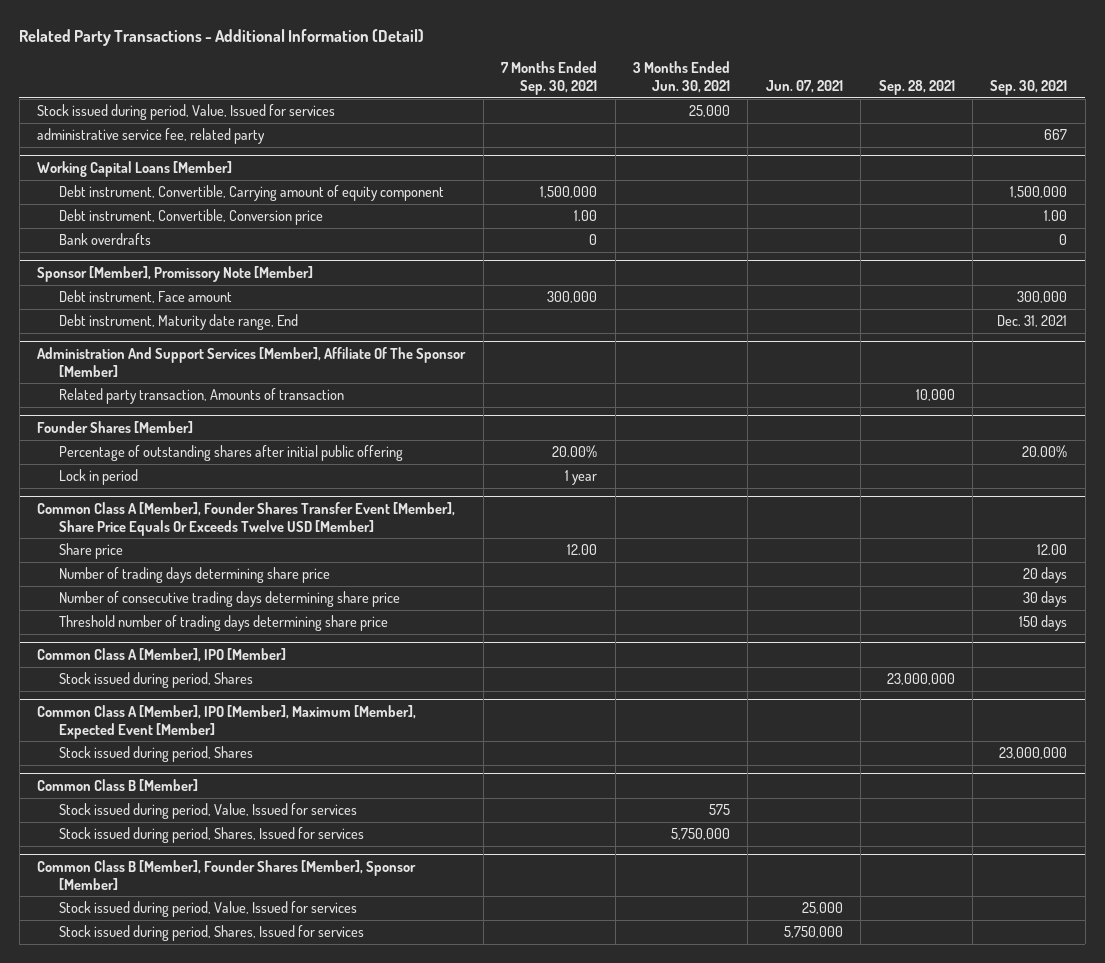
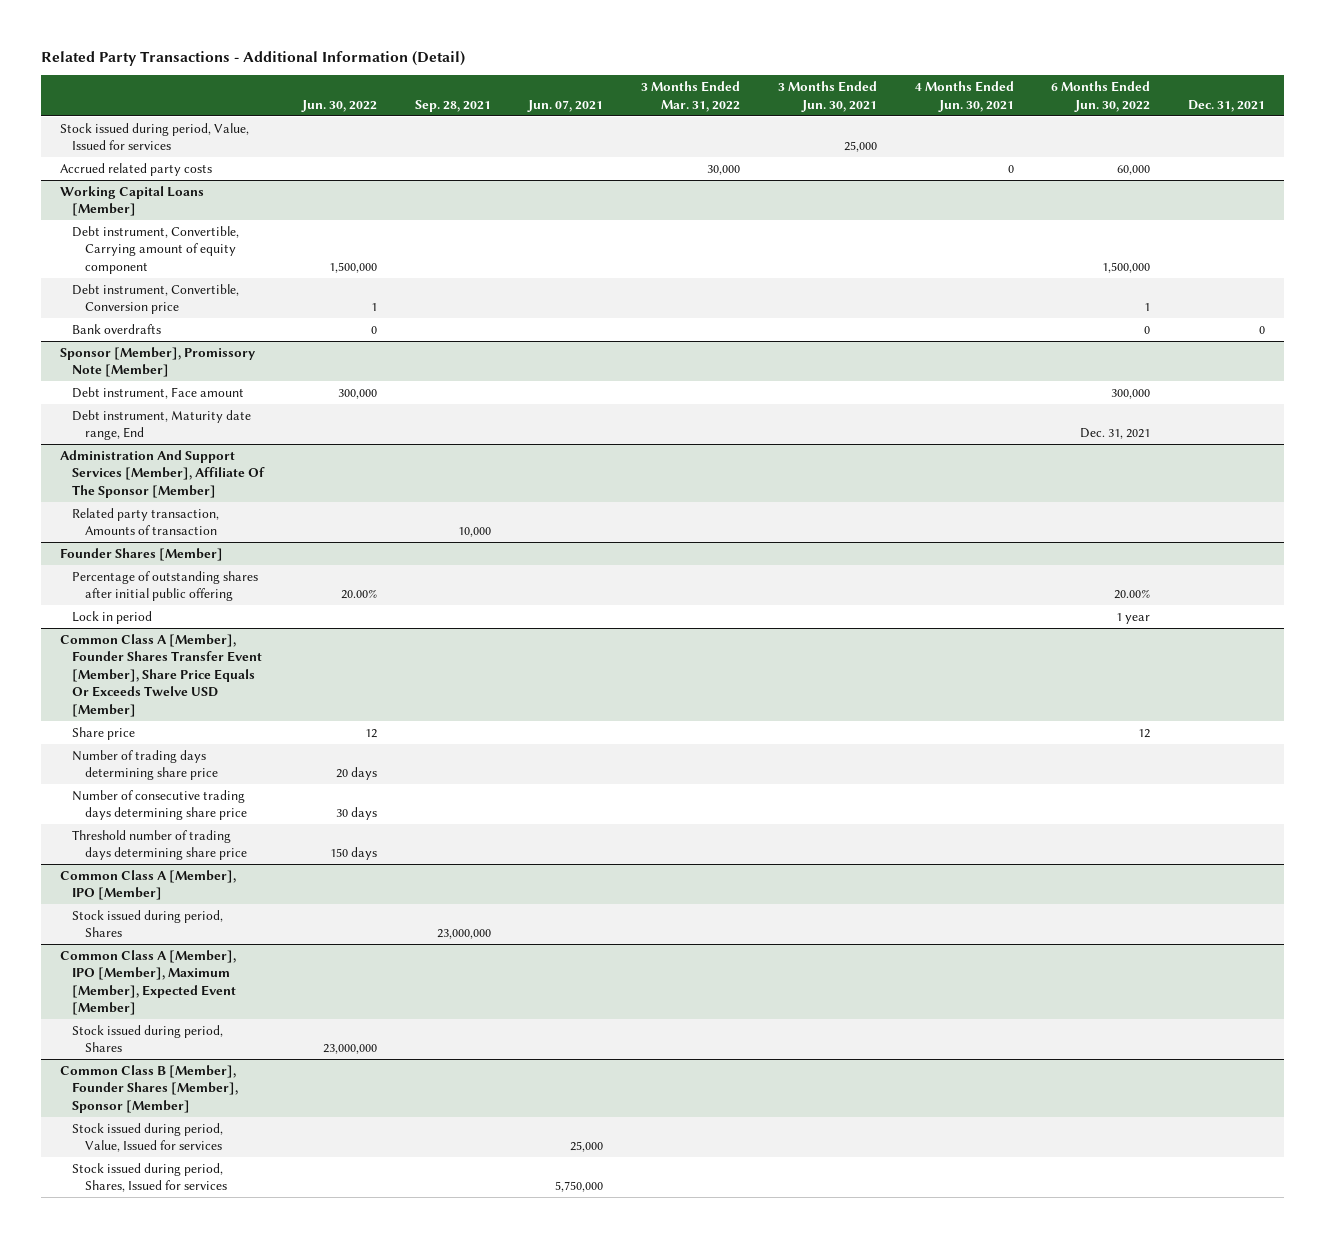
[501,61,598,95] 7 Months Ended Sep. 30, 2021 -> none
[990,79,1068,95] Sep. 30, 2021 -> none
none -> [300,99,377,112] Jun. 30, 2022
none -> [641,81,741,112] 3 Months Ended Mar. 31, 2022
none -> [914,81,1014,112] 4 Months Ended Jun. 30, 2021
none -> [1051,81,1151,112] 6 Months Ended Jun. 30, 2022
none -> [1188,99,1266,112] Dec. 31, 2021
[37,128,266,145] administrative service fee, related party -> none
none -> [59,162,212,176] Accrued related party costs
[37,778,199,791] Common Class B [Member] -> none
[59,803,358,820] Stock issued during period, Value, Issued for services -> none
[59,827,365,844] Stock issued during period, Shares, Issued for services -> none

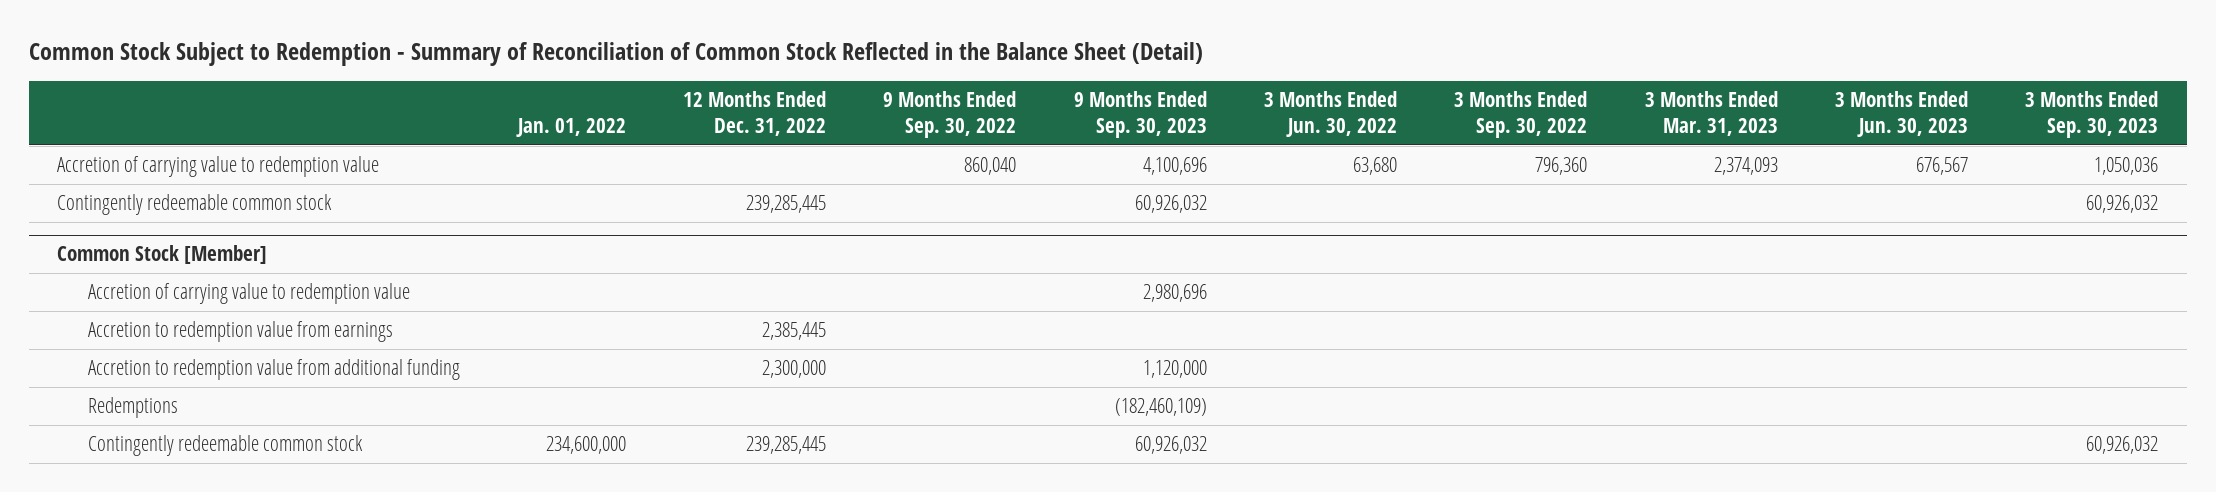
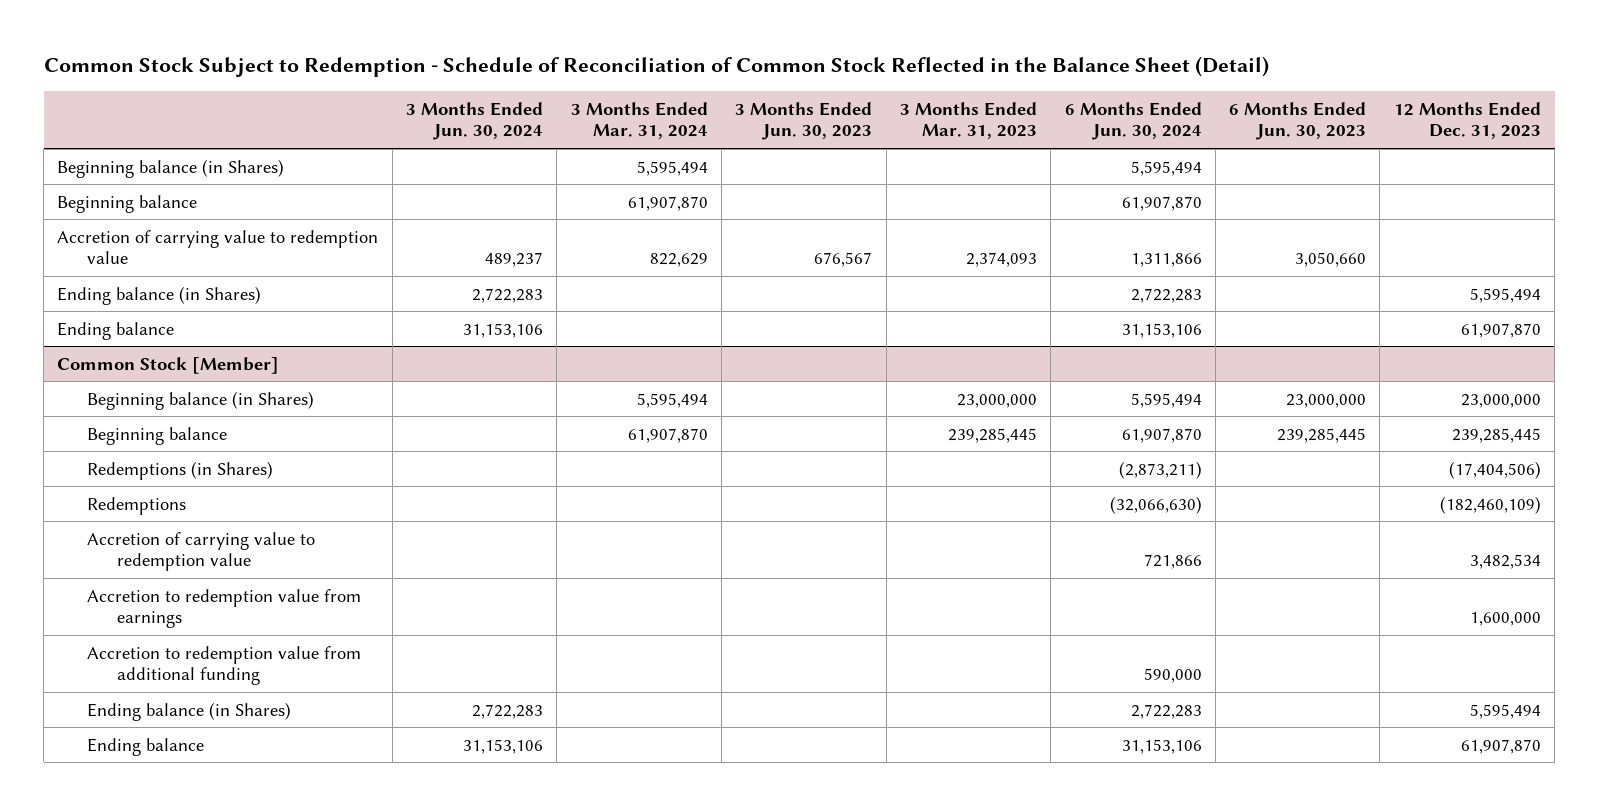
[28,42,1203,67] Common Stock Subject to Redemption - Summary of Reconciliation of Common Stock Reflected in the Balance Sheet (Detail) -> [43,56,1269,78] Common Stock Subject to Redemption - Schedule of Reconciliation of Common Stock Reflected in the Balance Sheet (Detail)
[515,118,626,138] Jan. 01, 2022 -> none
[682,90,826,137] 12 Months Ended Dec. 31, 2022 -> none
[883,90,1017,139] 9 Months Ended Sep. 30, 2022 -> none
[1073,90,1207,139] 9 Months Ended Sep. 30, 2023 -> none
[1263,90,1397,138] 3 Months Ended Jun. 30, 2022 -> none
[1454,90,1588,139] 3 Months Ended Sep. 30, 2022 -> none
[2025,90,2159,139] 3 Months Ended Sep. 30, 2023 -> none
none -> [406,101,544,141] 3 Months Ended Jun. 30, 2024
none -> [570,101,708,140] 3 Months Ended Mar. 31, 2024
none -> [1064,101,1202,141] 6 Months Ended Jun. 30, 2024
none -> [1229,101,1367,141] 6 Months Ended Jun. 30, 2023
none -> [1393,101,1541,140] 12 Months Ended Dec. 31, 2023
none -> [57,158,285,178] Beginning balance (in Shares)
none -> [57,194,198,213] Beginning balance
none -> [57,285,262,305] Ending balance (in Shares)
[57,194,333,216] Contingently redeemable common stock -> [57,321,175,340] Ending balance
none -> [87,390,315,410] Beginning balance (in Shares)
none -> [87,426,228,445] Beginning balance
none -> [87,460,274,480] Redemptions (in Shares)
[88,397,179,419] Redemptions -> [87,496,187,515] Redemptions
none -> [87,701,292,721] Ending balance (in Shares)
[88,435,364,457] Contingently redeemable common stock -> [87,737,205,756] Ending balance

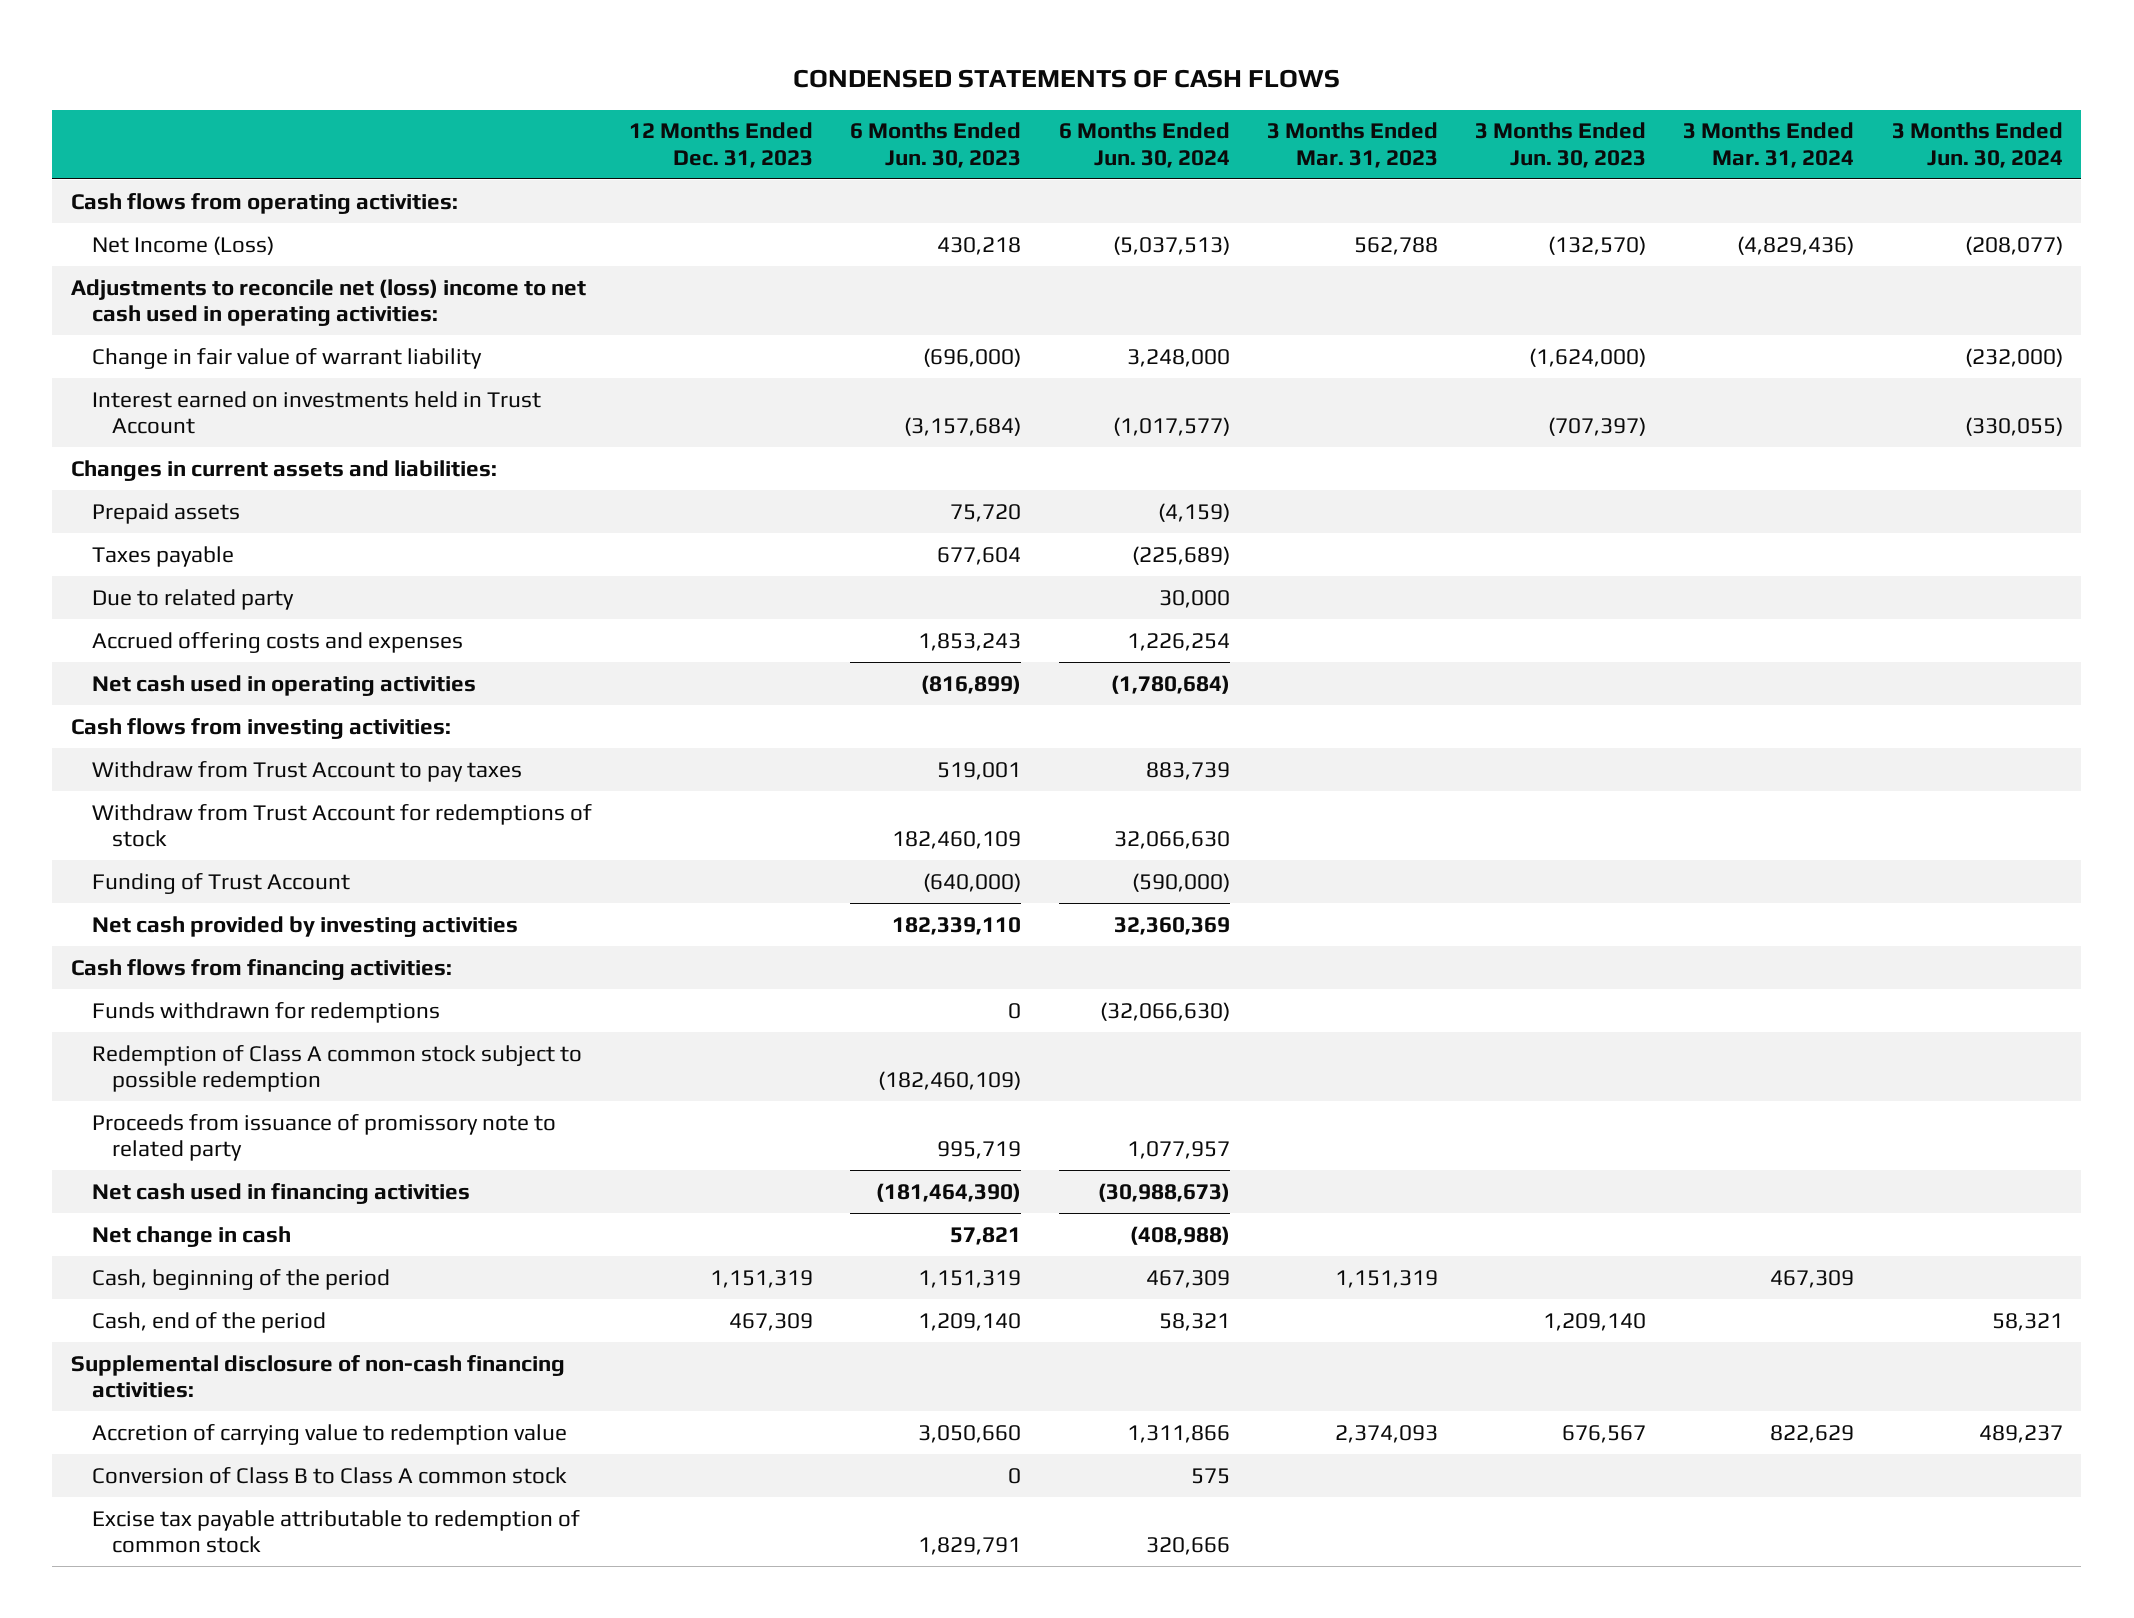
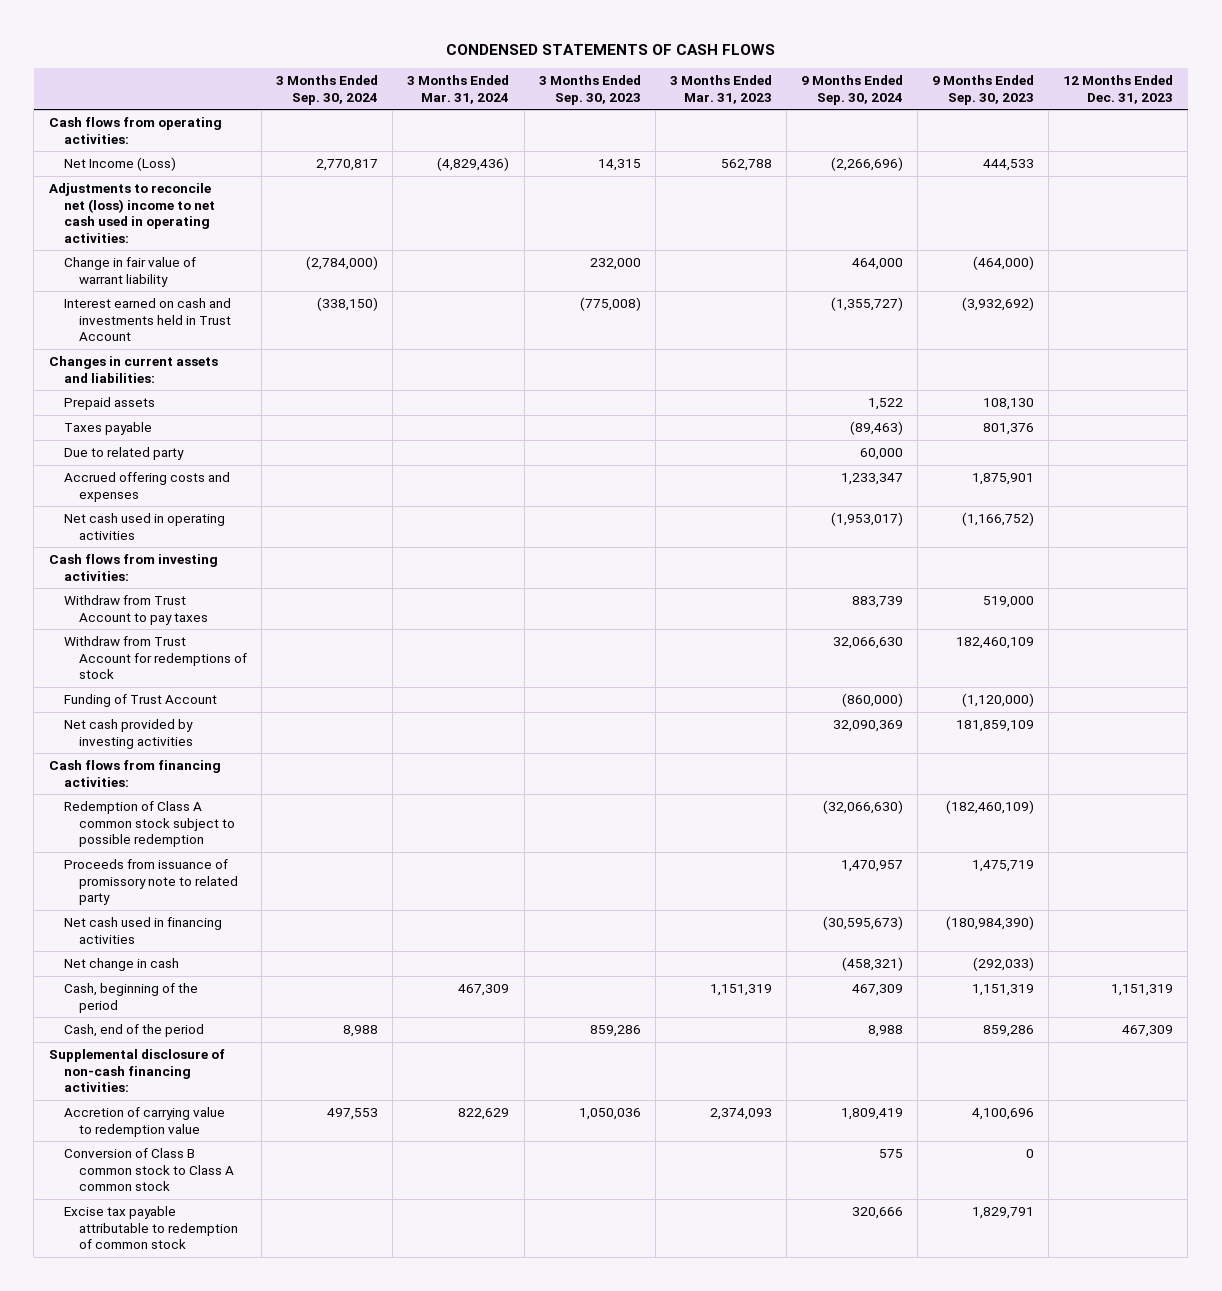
[850,122,1022,168] 6 Months Ended Jun. 30, 2023 -> none
[1058,122,1230,168] 6 Months Ended Jun. 30, 2024 -> none
[1475,122,1647,168] 3 Months Ended Jun. 30, 2023 -> none
[1891,122,2063,168] 3 Months Ended Jun. 30, 2024 -> none
none -> [276,75,379,105] 3 Months Ended Sep. 30, 2024
none -> [538,75,641,105] 3 Months Ended Sep. 30, 2023
none -> [800,75,903,105] 9 Months Ended Sep. 30, 2024
none -> [932,75,1035,105] 9 Months Ended Sep. 30, 2023
[91,390,541,435] Interest earned on investments held in Trust Account -> [63,298,232,342] Interest earned on cash and investments held in Trust Account
[91,1001,440,1023] Funds withdrawn for redemptions -> none
[91,1466,567,1484] Conversion of Class B to Class A common stock -> [63,1148,235,1192] Conversion of Class B common stock to Class A common stock

